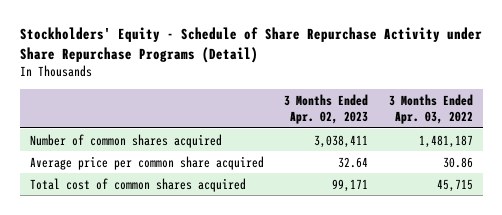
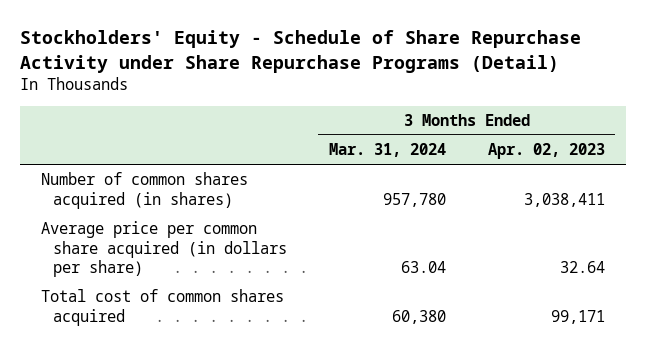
[388,93,473,124] 3 Months Ended Apr. 03, 2022 -> none
none -> [328,143,446,158] Mar. 31, 2024
[29,133,222,148] Number of common shares acquired -> [41,172,249,209] Number of common shares acquired (in shares)
[29,155,264,170] Average price per common share acquired -> [41,221,287,277] Average price per common share acquired (in dollars per share)

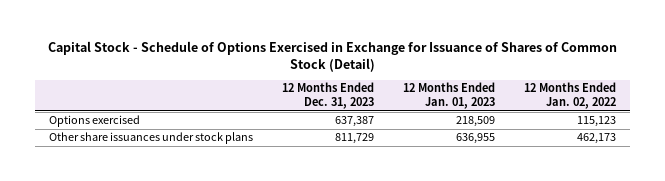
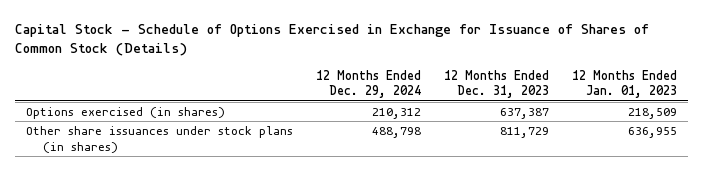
[47,40,617,73] Capital Stock - Schedule of Options Exercised in Exchange for Issuance of Shares of Common Stock (Detail) -> [14,24,649,57] Capital Stock - Schedule of Options Exercised in Exchange for Issuance of Shares of Common Stock (Details)
[523,82,616,110] 12 Months Ended Jan. 02, 2022 -> none
none -> [316,69,422,99] 12 Months Ended Dec. 29, 2024
[49,115,141,128] Options exercised -> [26,106,226,119] Options exercised (in shares)
[49,132,254,145] Other share issuances under stock plans -> [26,125,294,153] Other share issuances under stock plans (in shares)

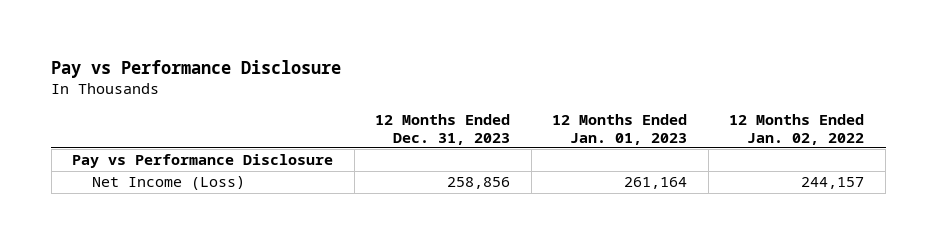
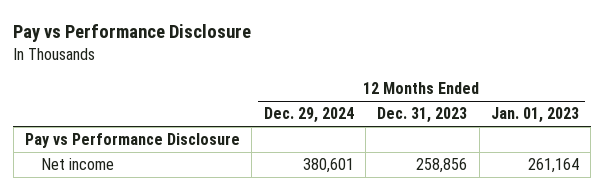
[729,114,865,145] 12 Months Ended Jan. 02, 2022 -> none
none -> [263,107,354,124] Dec. 29, 2024
[92,176,246,191] Net Income (Loss) -> [41,158,115,171] Net income

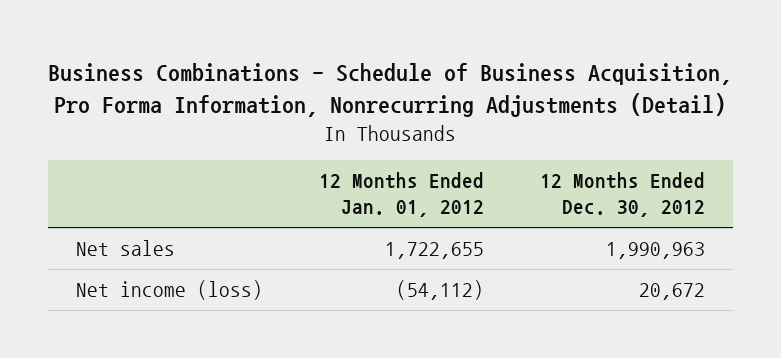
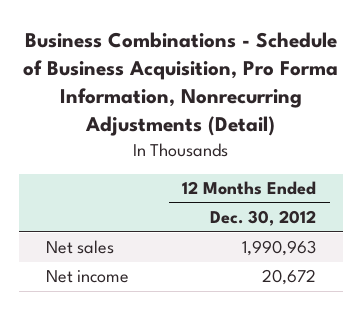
[318,172,484,218] 12 Months Ended Jan. 01, 2012 -> none
[76,279,264,300] Net income (loss) -> [45,270,129,284] Net income

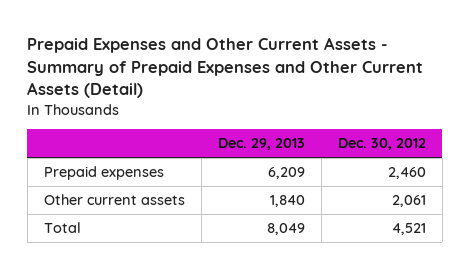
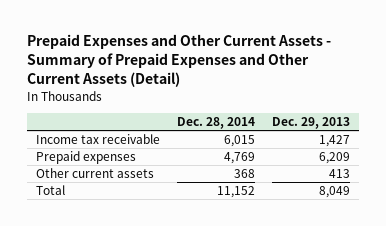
[337,138,426,151] Dec. 30, 2012 -> none
none -> [177,117,256,130] Dec. 28, 2014
none -> [36,134,161,145] Income tax receivable
[269,195,305,208] 1,840 -> [329,169,351,179] 413

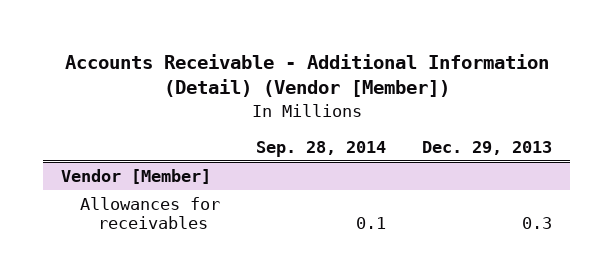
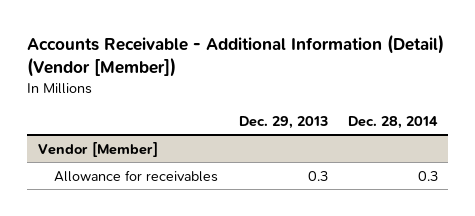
[255,141,386,158] Sep. 28, 2014 -> none
none -> [347,115,438,129] Dec. 28, 2014
[79,196,220,229] Allowances for receivables -> [54,169,219,182] Allowance for receivables

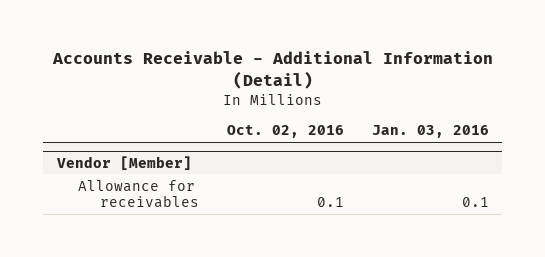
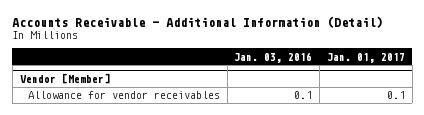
[226,125,344,139] Oct. 02, 2016 -> none
none -> [326,52,405,63] Jan. 01, 2017
[78,179,199,208] Allowance for receivables -> [27,91,220,100] Allowance for vendor receivables

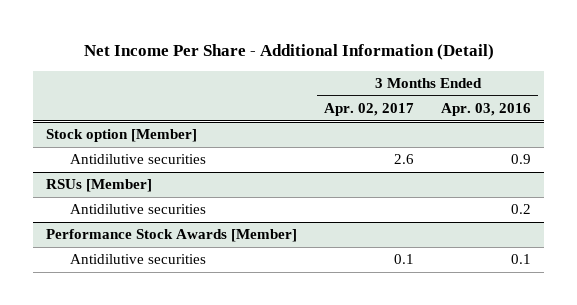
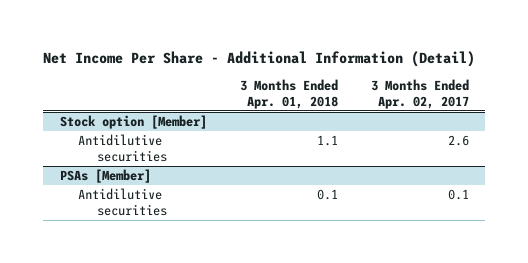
[440,103,531,117] Apr. 03, 2016 -> none
none -> [239,78,338,109] 3 Months Ended Apr. 01, 2018
[46,179,153,193] RSUs [Member] -> none
[69,204,206,215] Antidilutive securities -> none
[46,229,298,243] Performance Stock Awards [Member] -> [59,169,151,184] PSAs [Member]

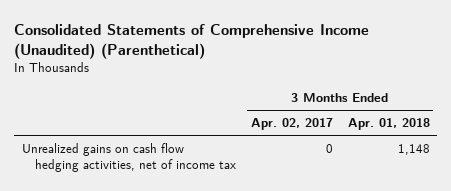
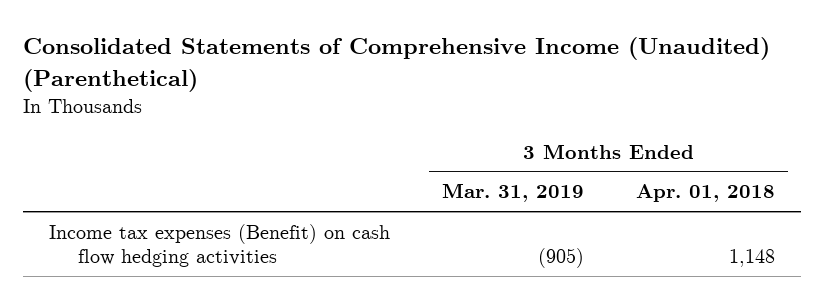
[250,118,333,131] Apr. 02, 2017 -> none
none -> [442,183,585,203] Mar. 31, 2019
[21,142,236,173] Unrealized gains on cash flow hedging activities, net of income tax -> [49,223,391,268] Income tax expenses (Benefit) on cash flow hedging activities

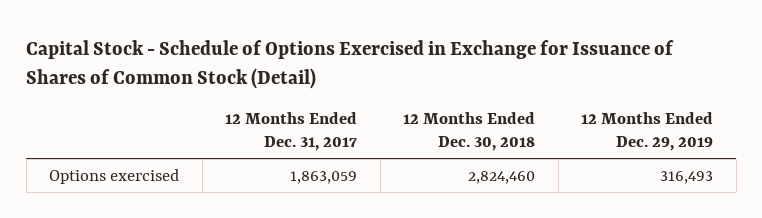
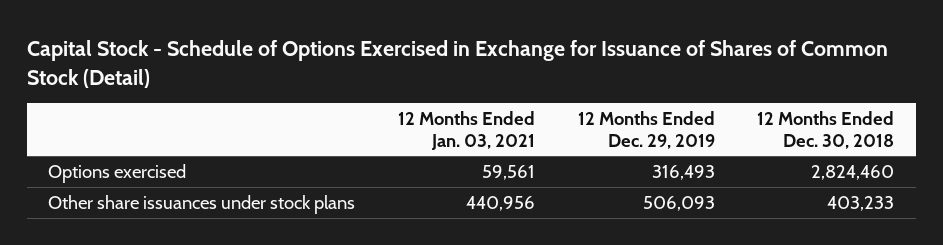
[225,112,358,151] 12 Months Ended Dec. 31, 2017 -> none
none -> [398,110,536,150] 12 Months Ended Jan. 03, 2021
none -> [48,194,356,214] Other share issuances under stock plans

